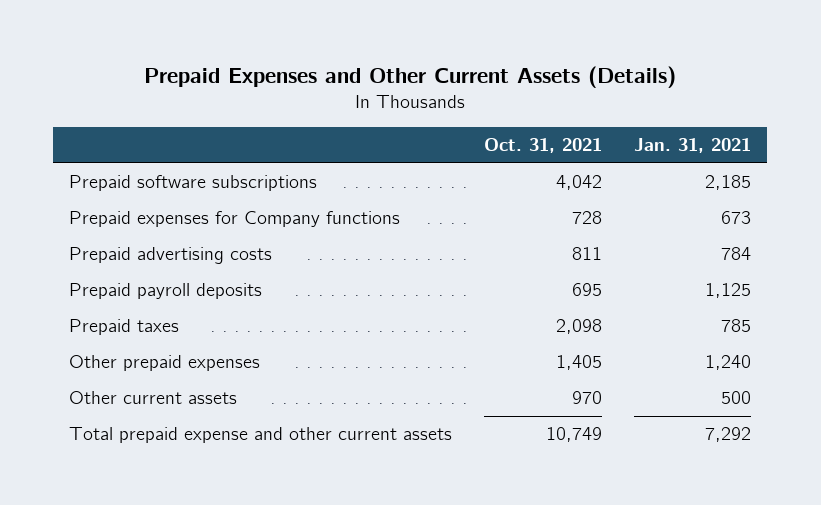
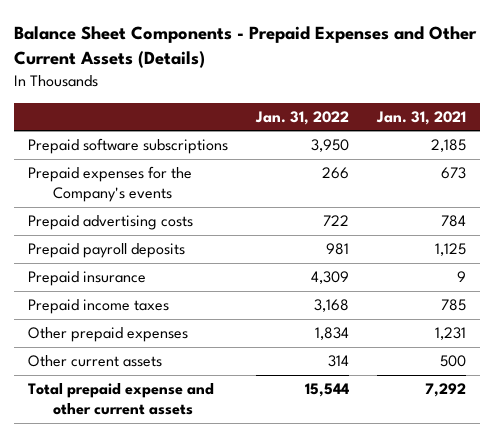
[144,65,677,88] Prepaid Expenses and Other Current Assets (Details) -> [14,26,478,69] Balance Sheet Components - Prepaid Expenses and Other Current Assets (Details)
[484,138,603,154] Oct. 31, 2021 -> none
none -> [254,110,349,125] Jan. 31, 2022
[69,211,401,228] Prepaid expenses for Company functions -> [28,166,193,203] Prepaid expenses for the Company's events
none -> [28,271,147,287] Prepaid insurance
[69,319,180,336] Prepaid taxes -> [28,299,170,315] Prepaid income taxes
[705,355,752,371] 1,240 -> [434,327,466,341] 1,231

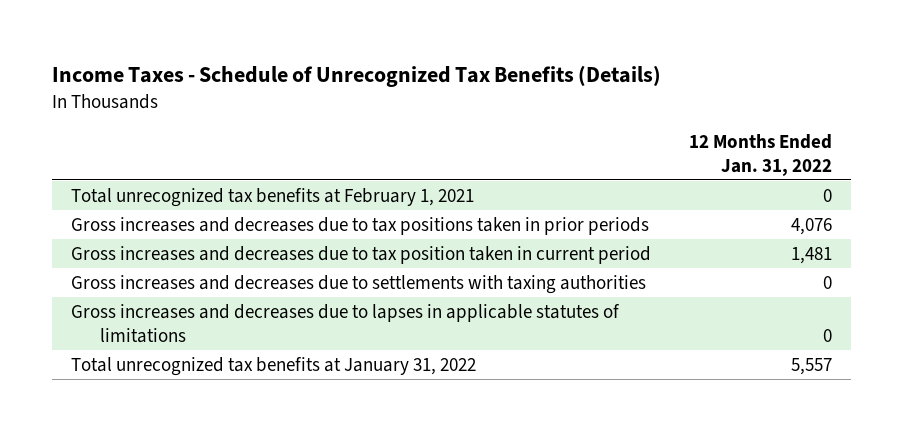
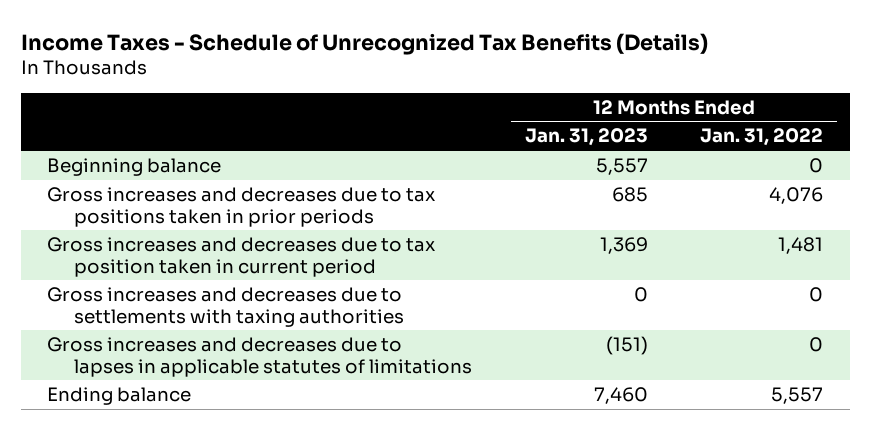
none -> [524,128,648,147] Jan. 31, 2023
[71,187,475,207] Total unrecognized tax benefits at February 1, 2021 -> [47,158,222,177] Beginning balance
[71,356,477,376] Total unrecognized tax benefits at January 31, 2022 -> [47,387,192,406] Ending balance

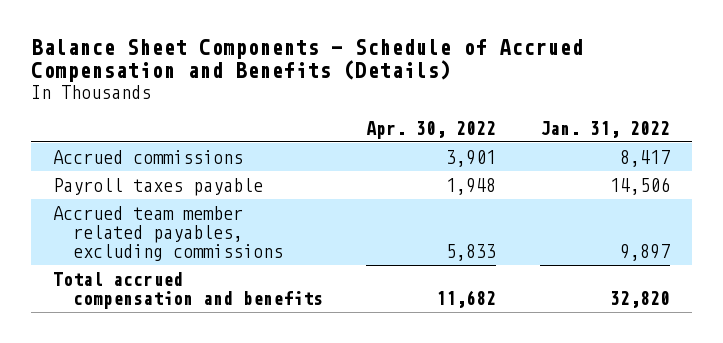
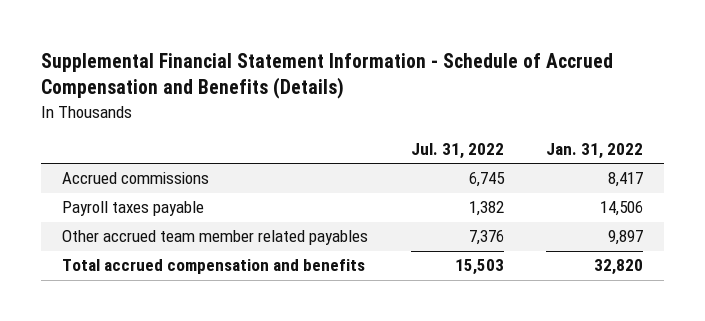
[31,38,584,83] Balance Sheet Components - Schedule of Accrued Compensation and Benefits (Details) -> [41,52,614,100] Supplemental Financial Statement Information - Schedule of Accrued Compensation and Benefits (Details)
[366,121,497,140] Apr. 30, 2022 -> none
none -> [410,143,504,160] Jul. 31, 2022
[52,205,283,262] Accrued team member related payables, excluding commissions -> [62,230,369,246] Other accrued team member related payables

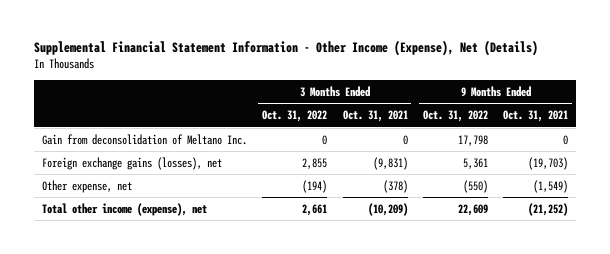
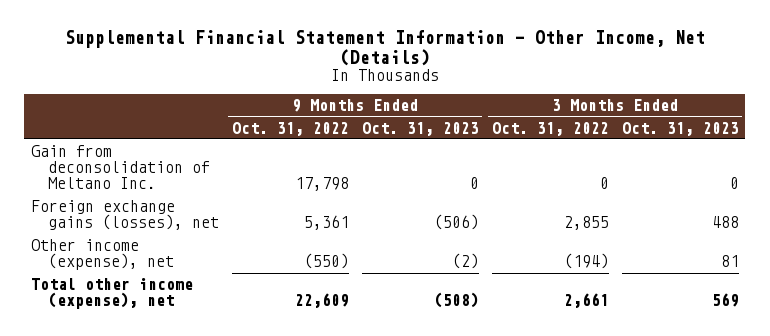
[33,40,538,57] Supplemental Financial Statement Information - Other Income (Expense), Net (Details) -> [64,30,705,67] Supplemental Financial Statement Information - Other Income, Net (Details)
[342,110,408,123] Oct. 31, 2021 -> none
[503,110,569,123] Oct. 31, 2021 -> none
none -> [361,121,479,136] Oct. 31, 2023
none -> [621,121,739,136] Oct. 31, 2023
[41,179,132,193] Other expense, net -> [31,239,174,271] Other income (expense), net

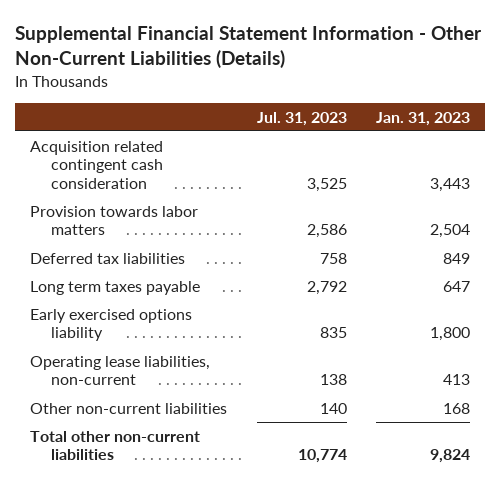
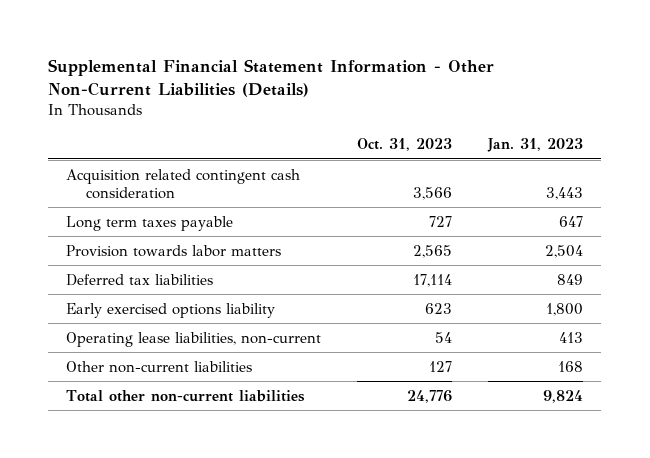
[256,111,347,126] Jul. 31, 2023 -> none
none -> [357,138,453,152] Oct. 31, 2023
[29,280,200,295] Long term taxes payable -> [66,215,234,231] Long term taxes payable

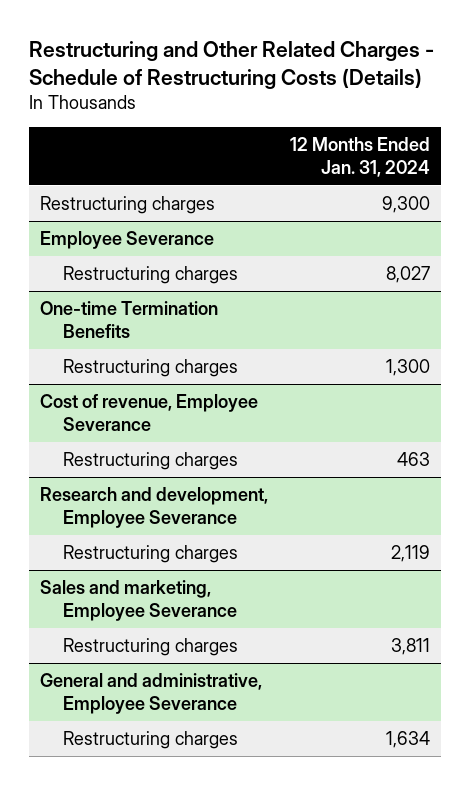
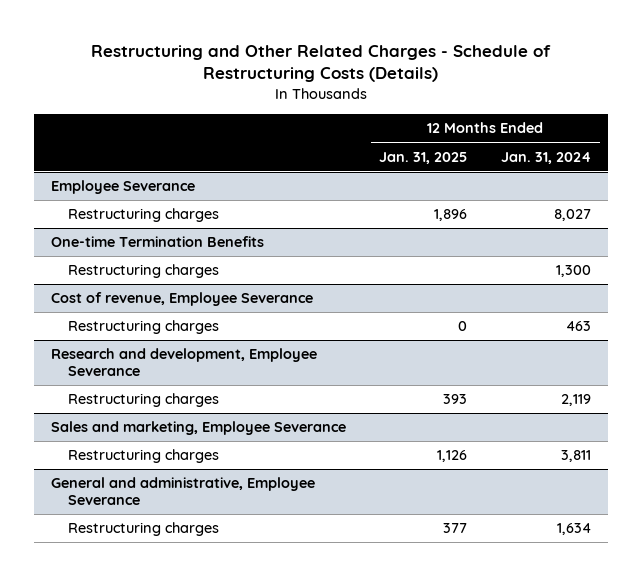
none -> [379,151,468,164] Jan. 31, 2025
[39,195,215,214] Restructuring charges -> none

